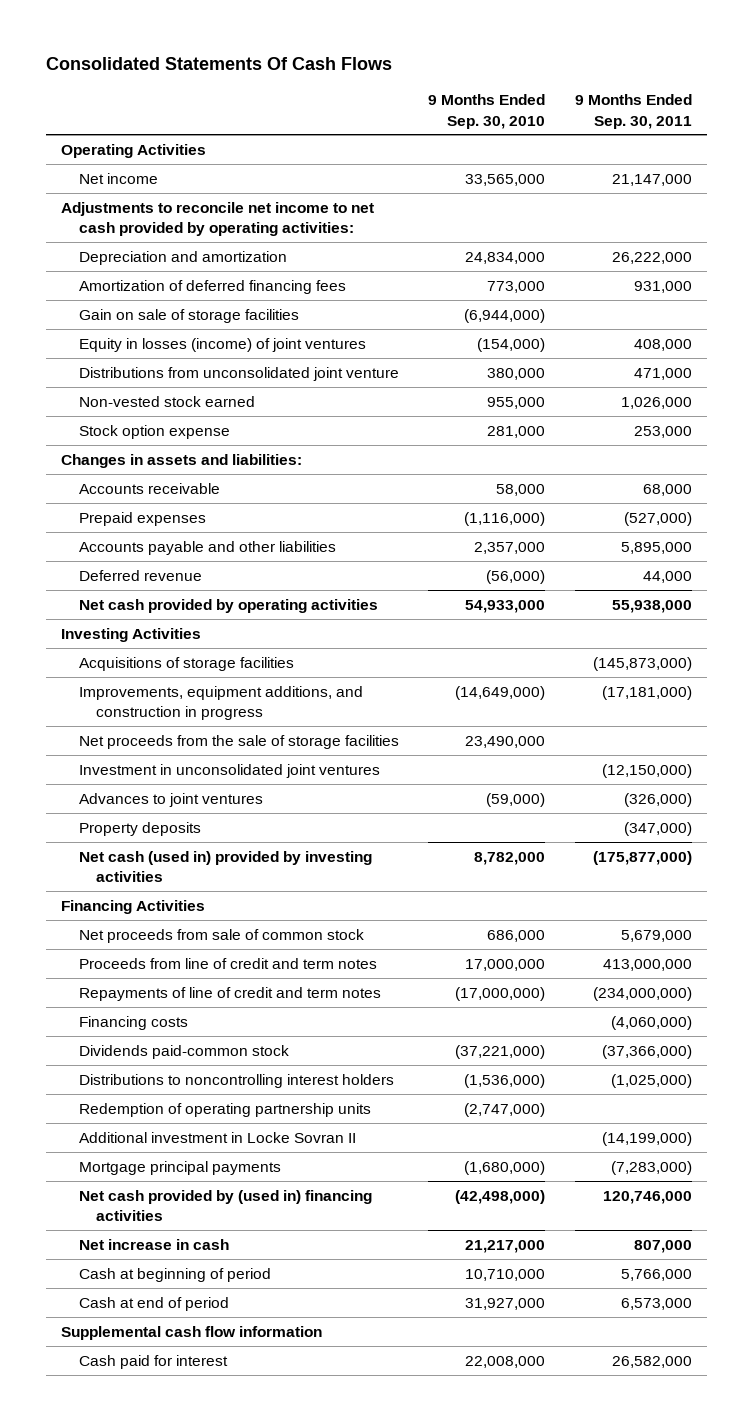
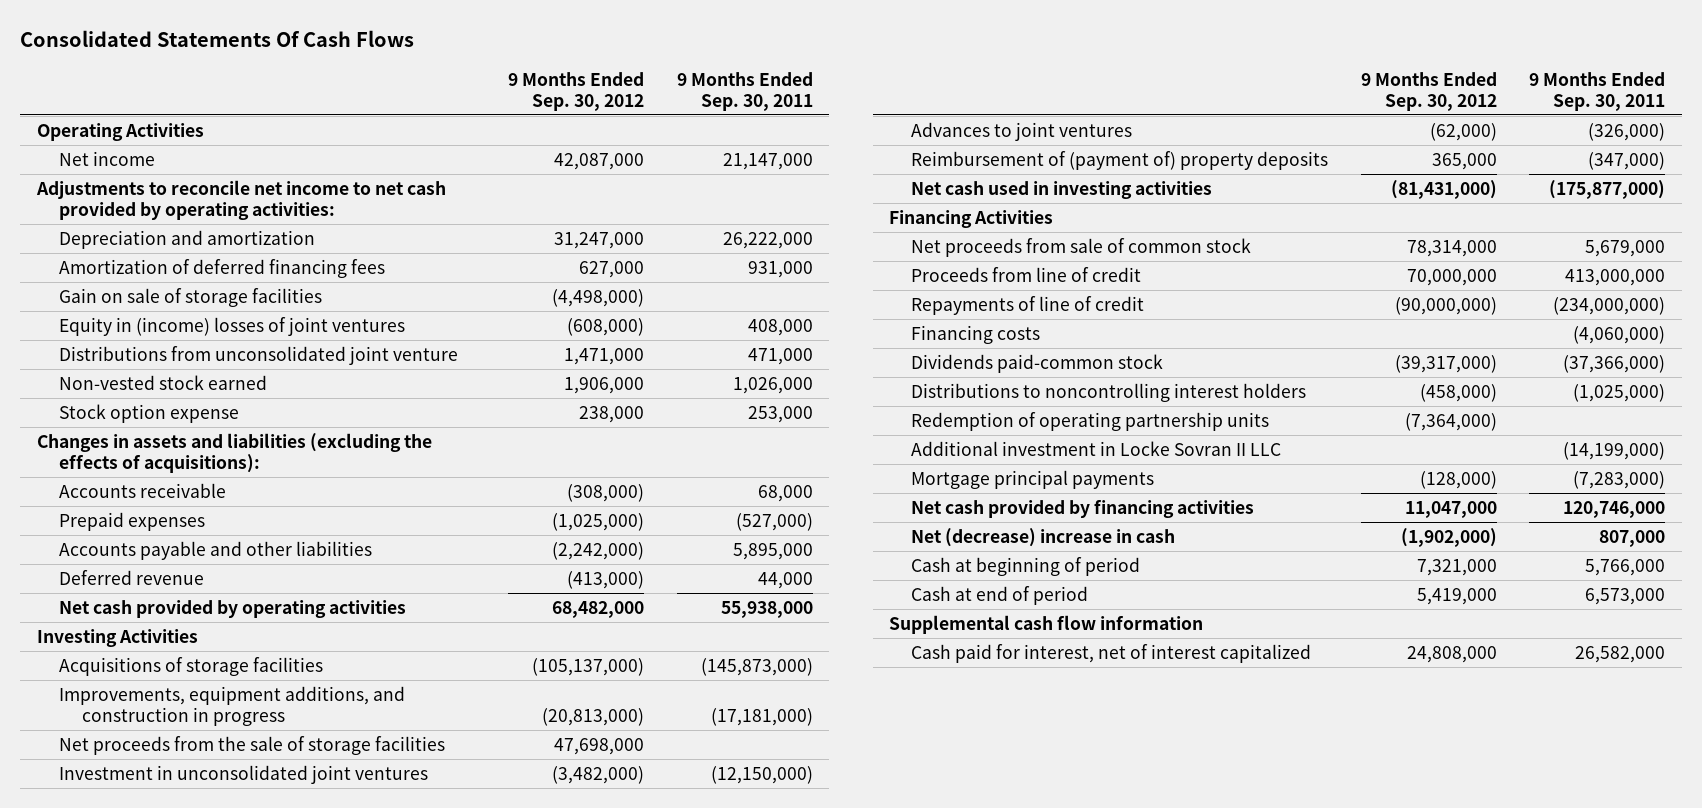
[428,94,546,129] 9 Months Ended Sep. 30, 2010 -> none
none -> [508,71,645,111] 9 Months Ended Sep. 30, 2012
[78,337,366,352] Equity in losses (income) of joint ventures -> [59,316,406,336] Equity in (income) losses of joint ventures
[60,453,302,468] Changes in assets and liabilities: -> [36,432,432,473] Changes in assets and liabilities (excluding the effects of acquisitions):
[78,821,201,836] Property deposits -> [911,150,1329,170] Reimbursement of (payment of) property deposits
[78,850,372,882] Net cash (used in) provided by investing activities -> [911,180,1213,199] Net cash used in investing activities
[78,957,377,969] Proceeds from line of credit and term notes -> [911,266,1142,282] Proceeds from line of credit
[78,986,381,1001] Repayments of line of credit and term notes -> [911,295,1145,315] Repayments of line of credit
[78,1131,356,1143] Additional investment in Locke Sovran II -> [911,440,1282,456] Additional investment in Locke Sovran II LLC
[78,1189,372,1221] Net cash provided by (used in) financing activities -> [911,498,1255,518] Net cash provided by financing activities
[78,1238,229,1250] Net increase in cash -> [911,527,1176,547] Net (decrease) increase in cash
[78,1354,228,1369] Cash paid for interest -> [911,643,1312,663] Cash paid for interest, net of interest capitalized

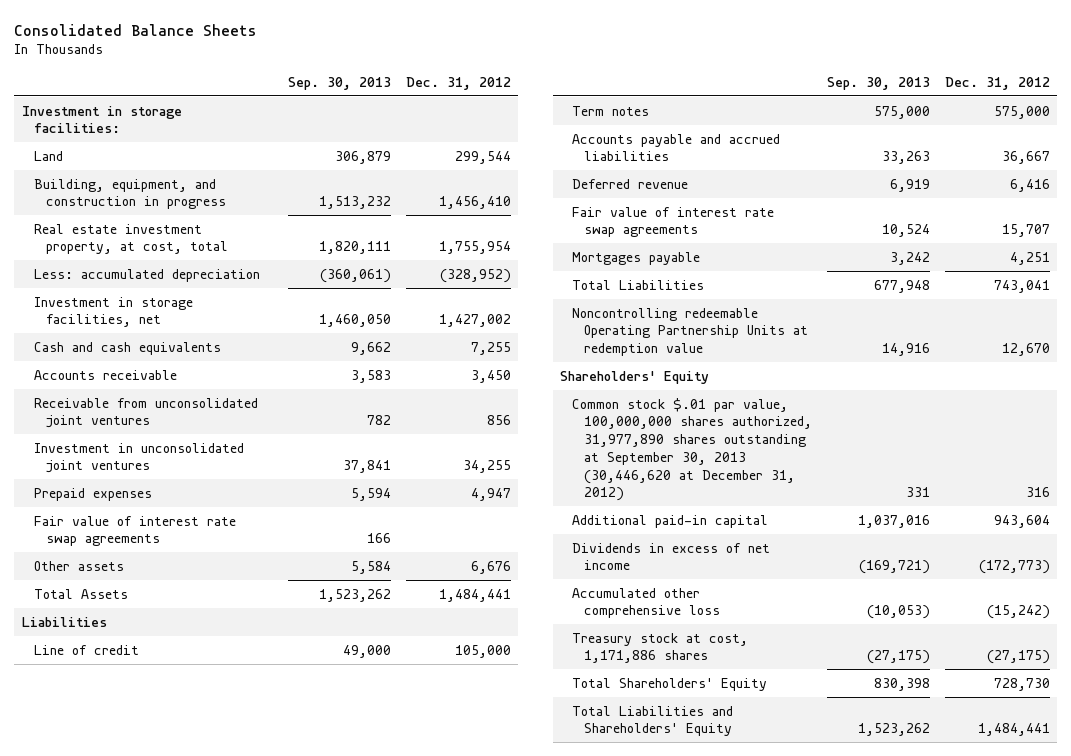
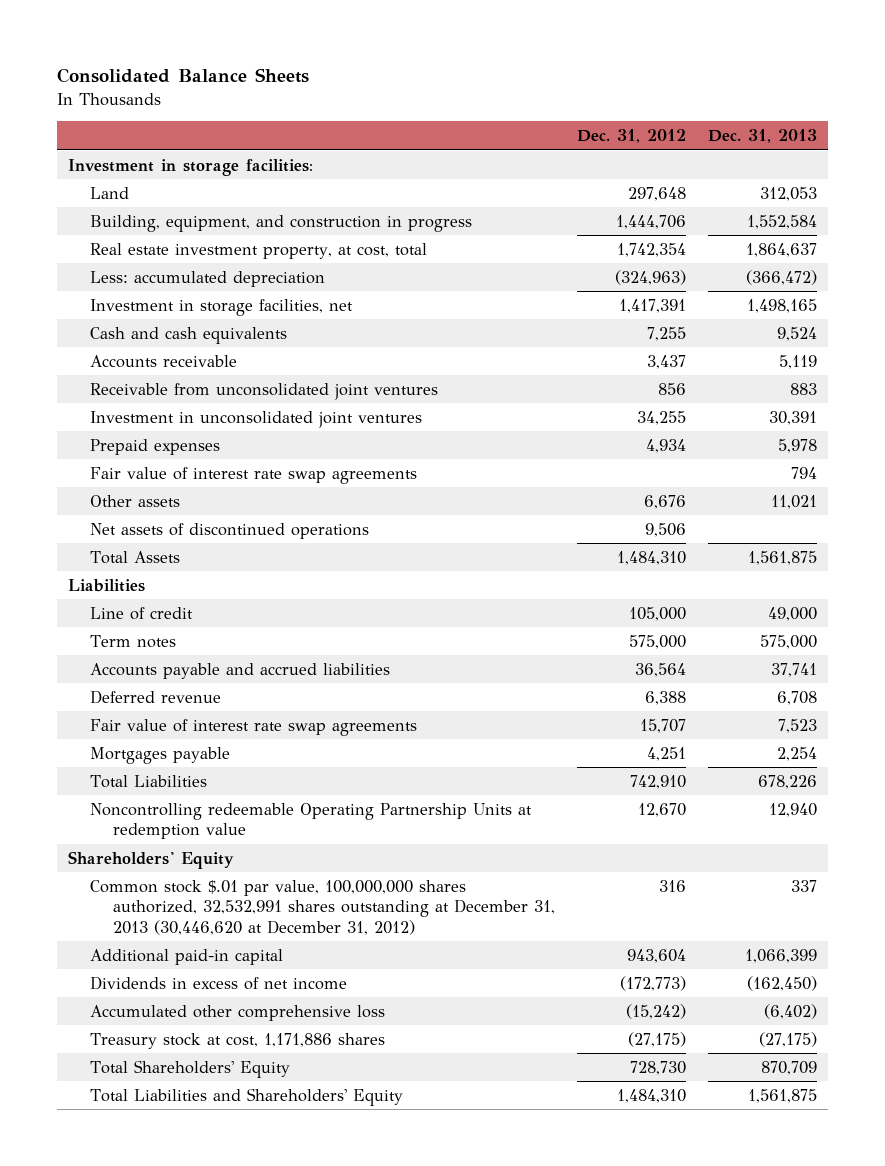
[288,76,392,90] Sep. 30, 2013 -> none
none -> [708,129,818,144] Dec. 31, 2013
[454,150,511,164] 299,544 -> [628,186,687,201] 297,648
[438,196,511,210] 1,456,410 -> [616,214,687,229] 1,444,706
[438,241,511,255] 1,755,954 -> [617,242,687,257] 1,742,354
[439,268,511,283] (328,952) -> [615,269,687,285] (324,963)
[438,314,511,328] 1,427,002 -> [619,298,687,313] 1,417,391
[470,369,511,383] 3,450 -> [647,354,687,369] 3,437
[470,487,511,501] 4,947 -> [646,438,687,453] 4,934
none -> [90,522,370,539] Net assets of discontinued operations
[438,588,511,602] 1,484,441 -> [617,550,687,565] 1,484,310
[1001,151,1050,165] 36,667 -> [635,662,687,677] 36,564
[1009,178,1050,192] 6,416 -> [645,690,687,705] 6,388
[993,279,1050,293] 743,041 -> [630,774,687,789] 742,910
[572,397,813,502] Common stock $.01 par value, 100,000,000 shares authorized, 31,977,890 shares outstanding at September 30, 2013 (30,446,620 at December 31, 2012) -> [90,879,556,935] Common stock $.01 par value, 100,000,000 shares authorized, 32,532,991 shares outstanding at December 31, 2013 (30,446,620 at December 31, 2012)
[977,723,1050,737] 1,484,441 -> [617,1088,687,1103] 1,484,310

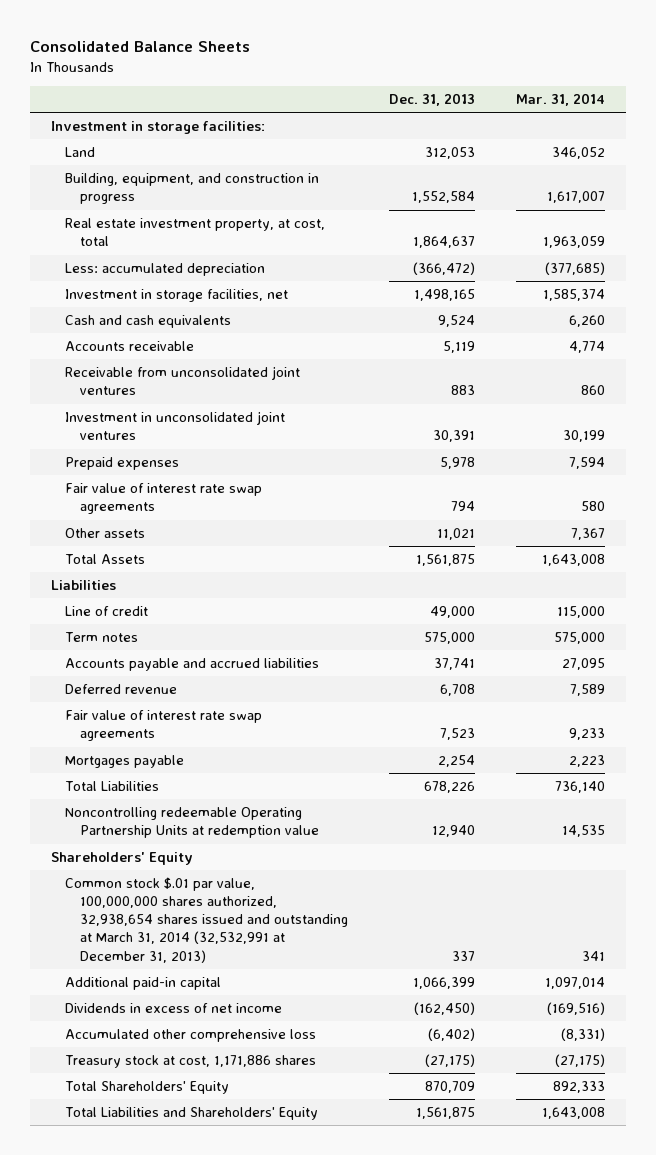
[577,129,687,144] Dec. 31, 2012 -> none
none -> [516,93,606,107] Mar. 31, 2014
[90,522,370,539] Net assets of discontinued operations -> none
[90,879,556,935] Common stock $.01 par value, 100,000,000 shares authorized, 32,532,991 shares outstanding at December 31, 2013 (30,446,620 at December 31, 2012) -> [65,877,349,963] Common stock $.01 par value, 100,000,000 shares authorized, 32,938,654 shares issued and outstanding at March 31, 2014 (32,532,991 at December 31, 2013)

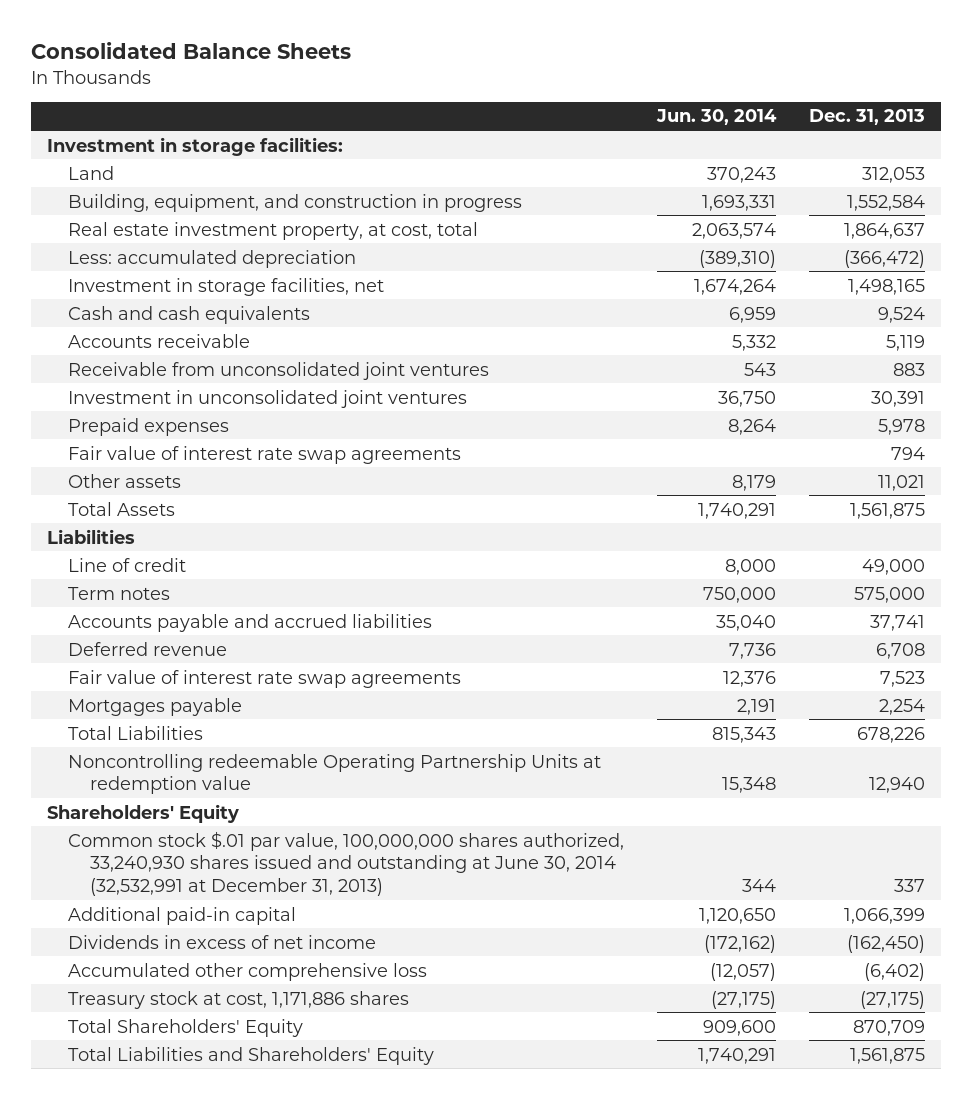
[516,93,606,107] Mar. 31, 2014 -> none
none -> [655,109,777,126] Jun. 30, 2014
[65,877,349,963] Common stock $.01 par value, 100,000,000 shares authorized, 32,938,654 shares issued and outstanding at March 31, 2014 (32,532,991 at December 31, 2013) -> [68,830,625,897] Common stock $.01 par value, 100,000,000 shares authorized, 33,240,930 shares issued and outstanding at June 30, 2014 (32,532,991 at December 31, 2013)

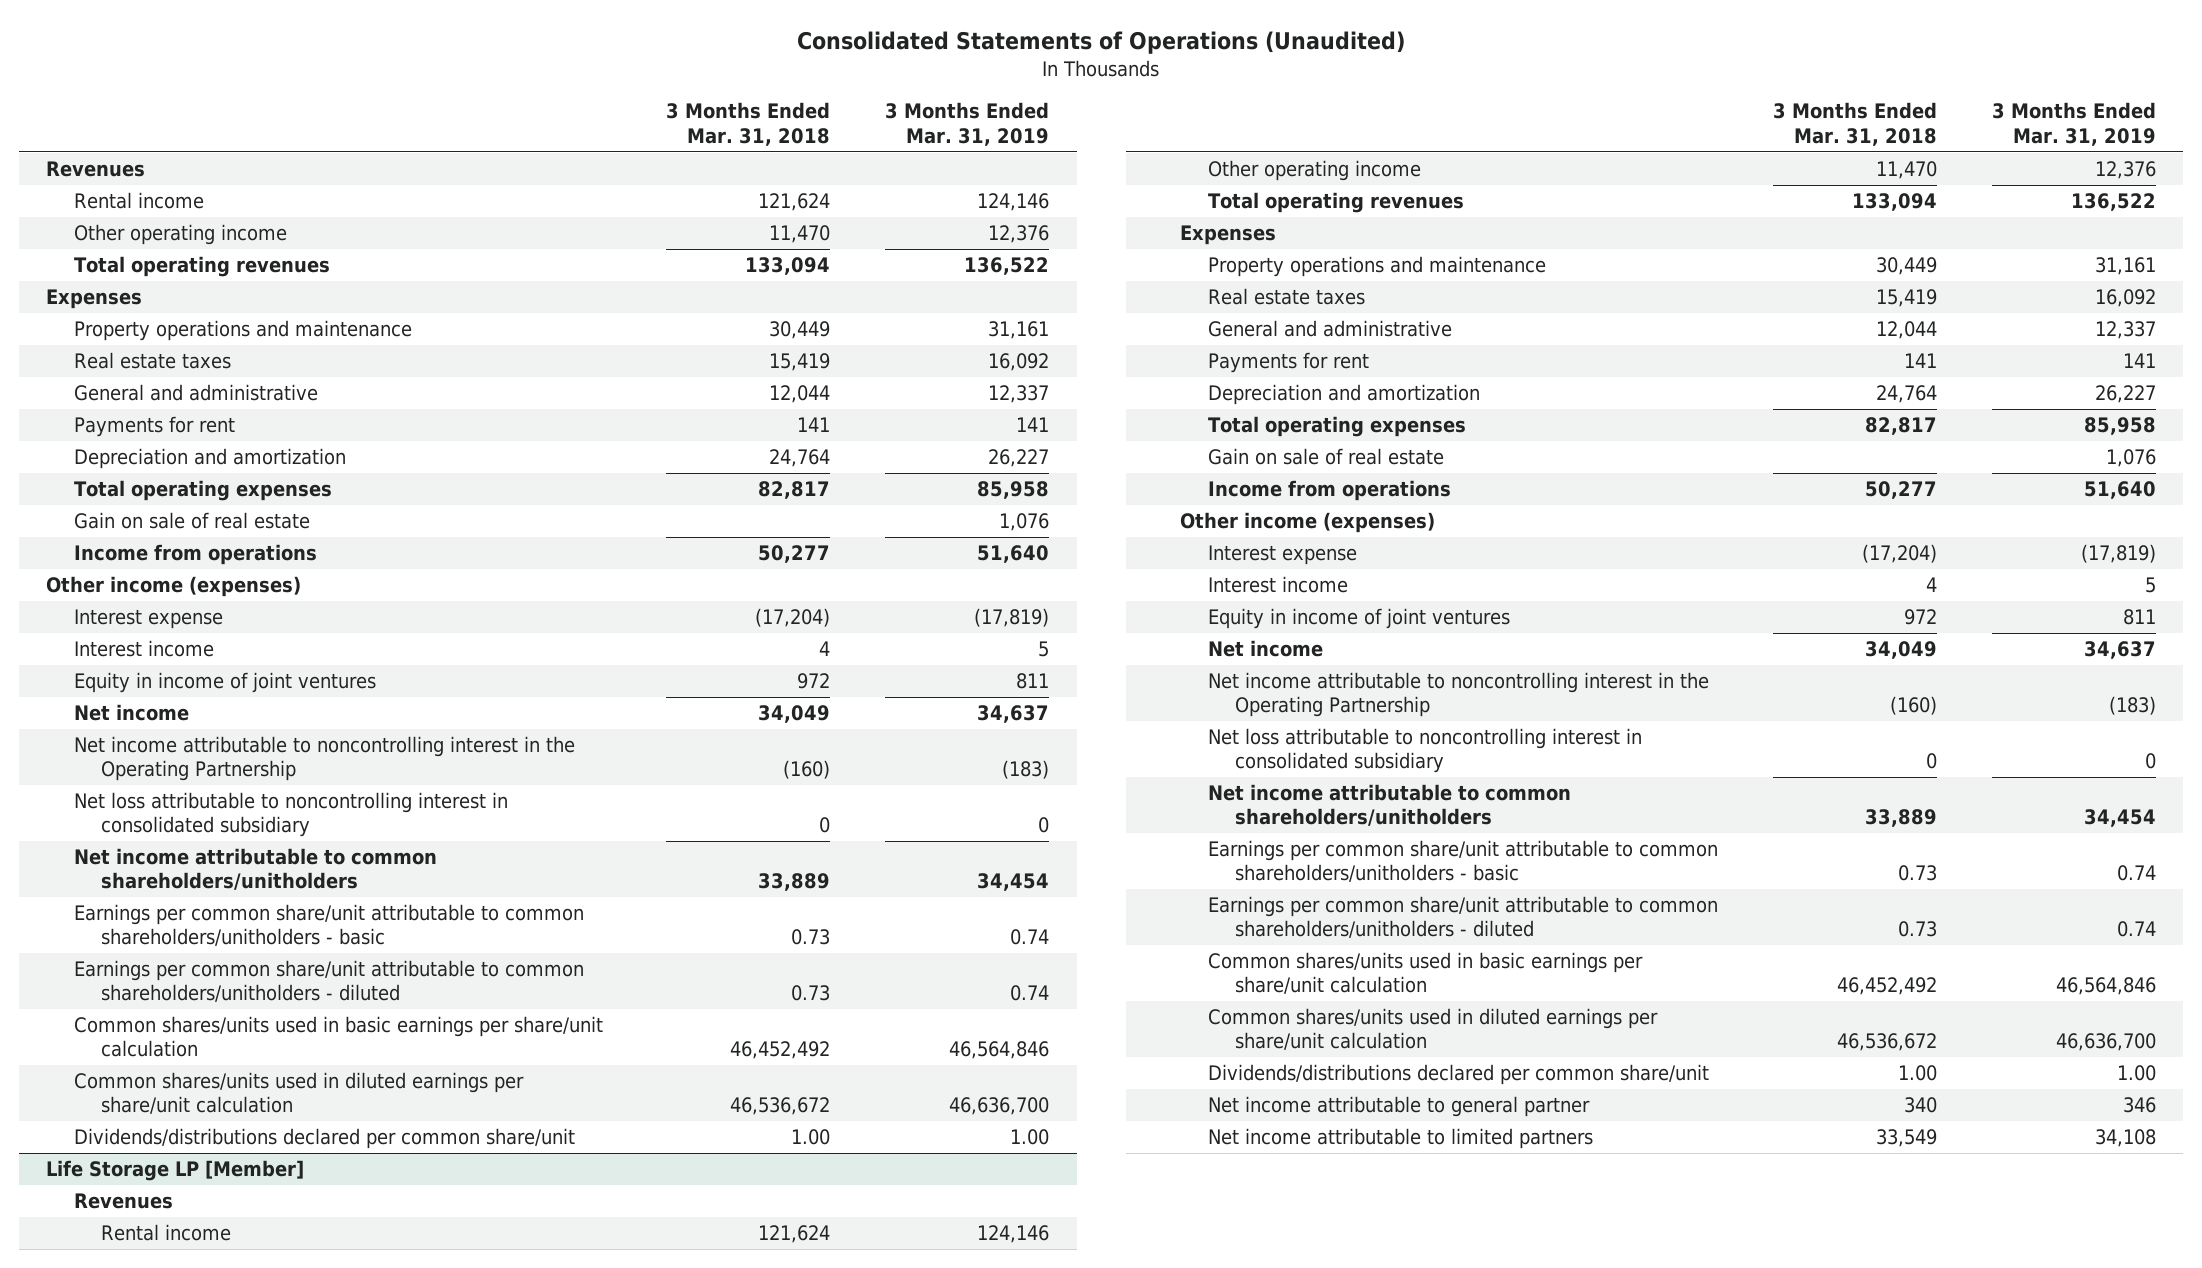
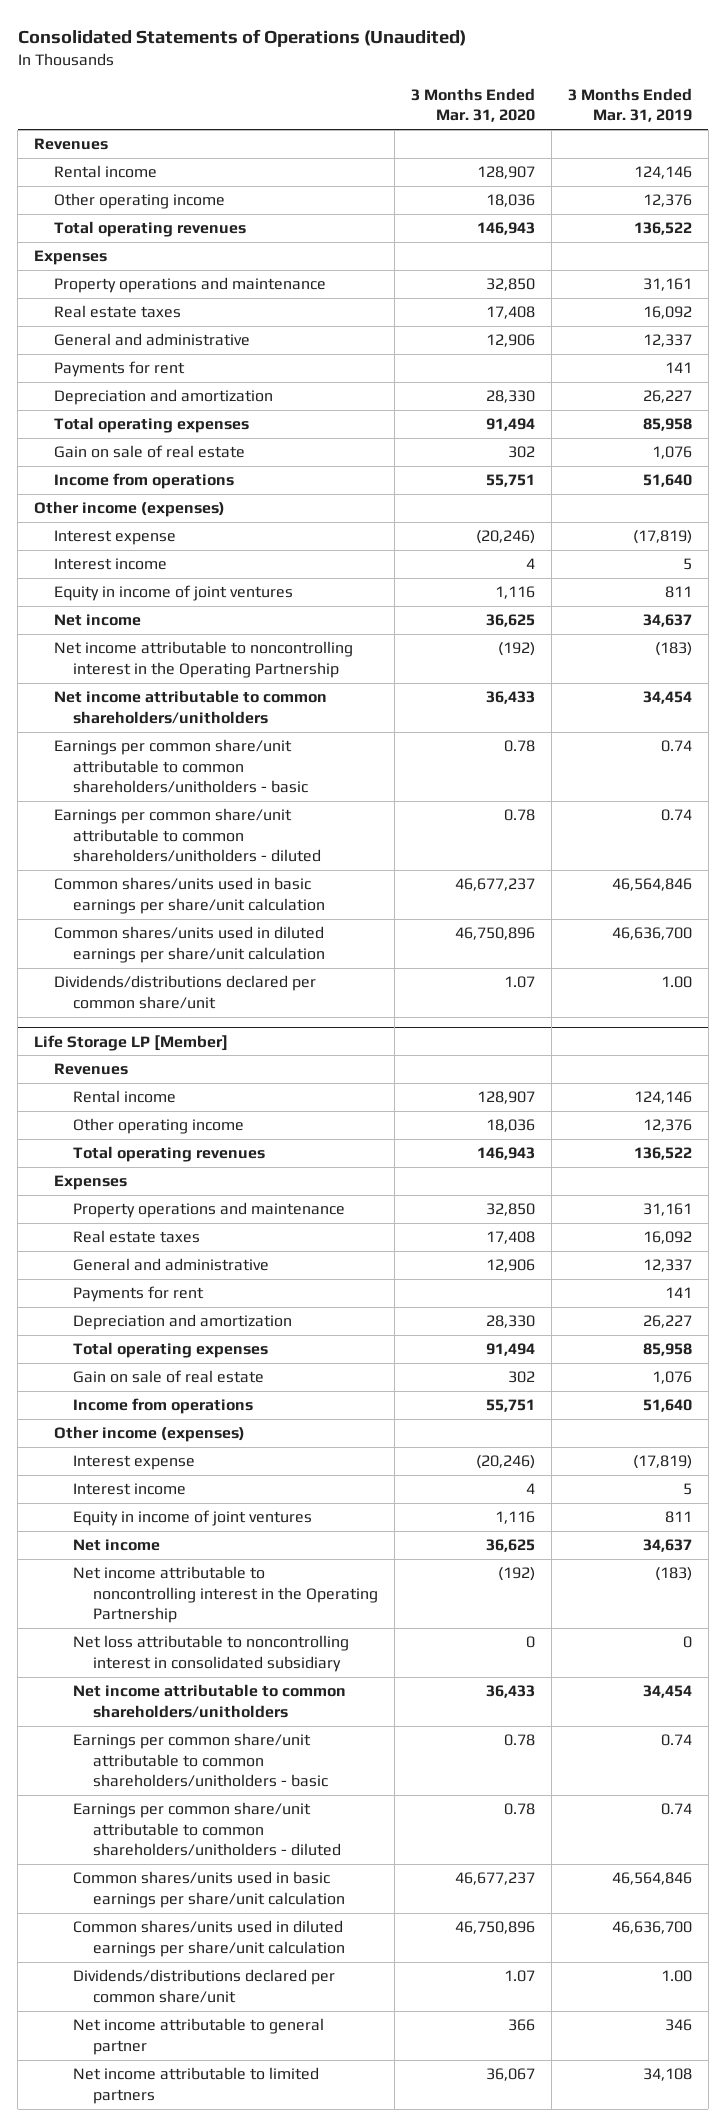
[666,102,831,146] 3 Months Ended Mar. 31, 2018 -> none
none -> [410,88,535,123] 3 Months Ended Mar. 31, 2020
[73,792,508,838] Net loss attributable to noncontrolling interest in consolidated subsidiary -> none

